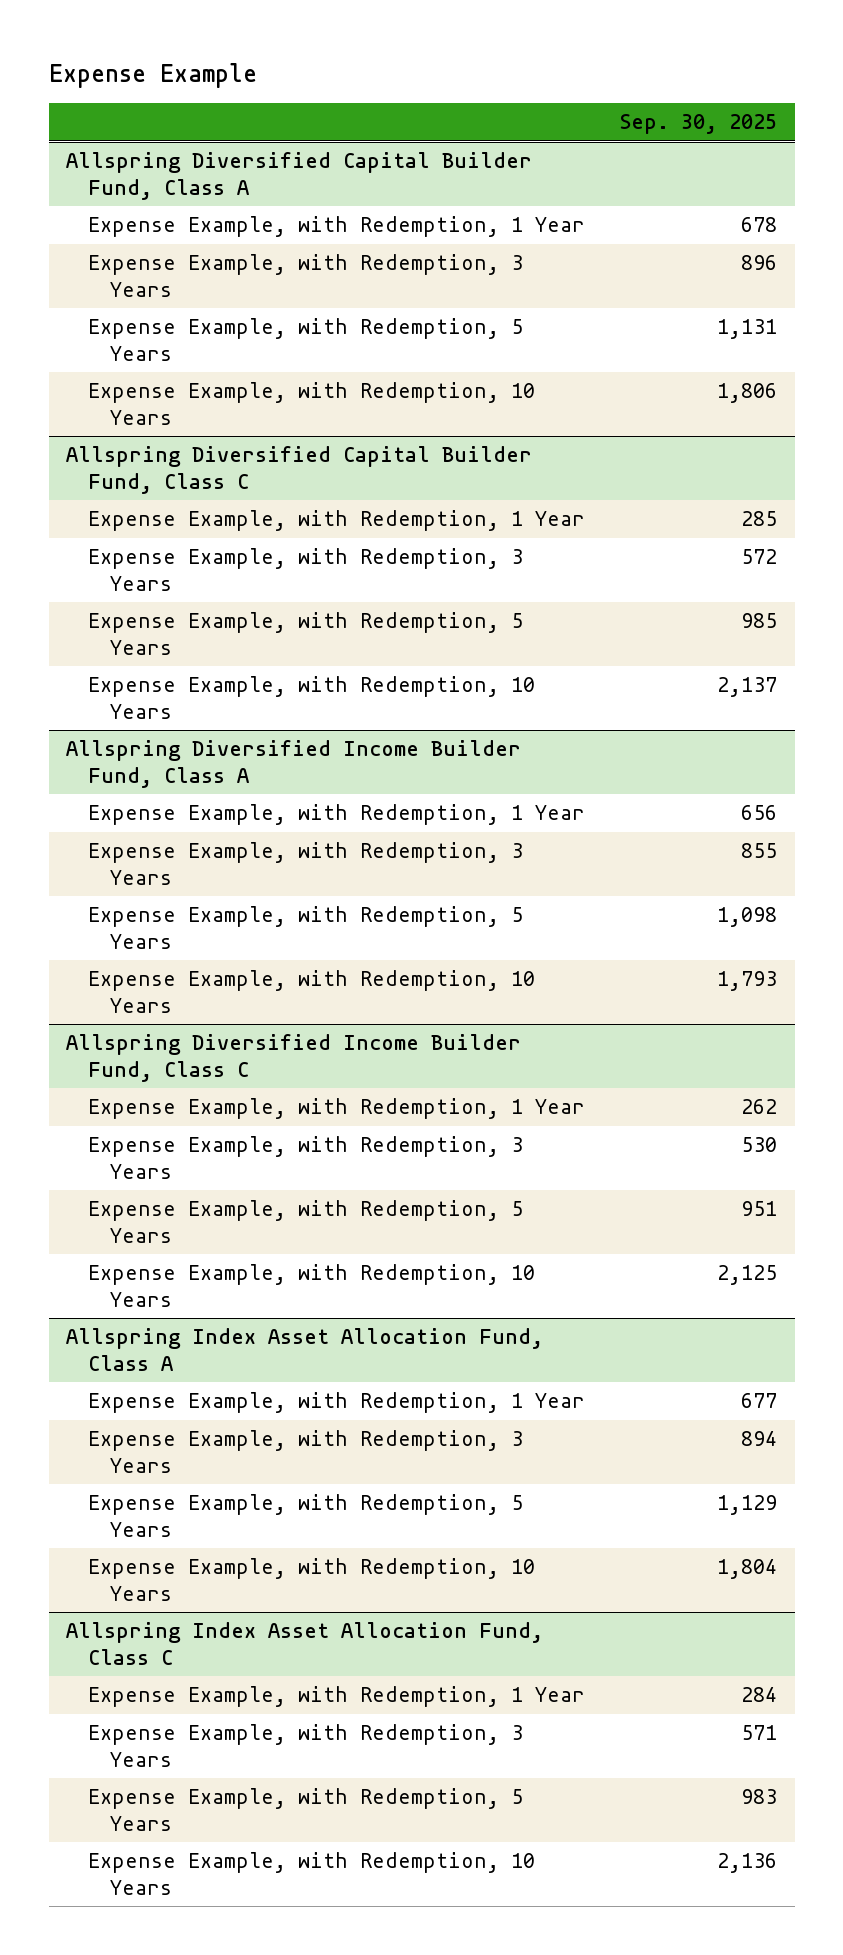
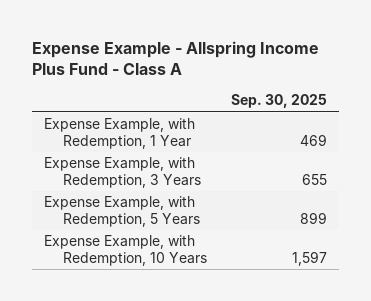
[48,62,257,88] Expense Example -> [32,40,320,75] Expense Example - Allspring Income Plus Fund - Class A
[65,152,532,200] Allspring Diversified Capital Builder Fund, Class A -> none
[65,446,532,494] Allspring Diversified Capital Builder Fund, Class C -> none
[87,510,585,532] Expense Example, with Redemption, 1 Year -> none
[87,548,523,591] Expense Example, with Redemption, 3 Years -> none
[87,612,523,655] Expense Example, with Redemption, 5 Years -> none
[87,676,535,719] Expense Example, with Redemption, 10 Years -> none
[65,740,521,788] Allspring Diversified Income Builder Fund, Class A -> none
[87,804,585,826] Expense Example, with Redemption, 1 Year -> none
[87,842,523,885] Expense Example, with Redemption, 3 Years -> none
[87,906,523,949] Expense Example, with Redemption, 5 Years -> none
[87,970,535,1013] Expense Example, with Redemption, 10 Years -> none
[65,1034,521,1082] Allspring Diversified Income Builder Fund, Class C -> none
[87,1098,585,1120] Expense Example, with Redemption, 1 Year -> none
[87,1136,523,1179] Expense Example, with Redemption, 3 Years -> none
[87,1200,523,1243] Expense Example, with Redemption, 5 Years -> none
[87,1264,535,1307] Expense Example, with Redemption, 10 Years -> none
[65,1328,543,1371] Allspring Index Asset Allocation Fund, Class A -> none
[87,1392,585,1414] Expense Example, with Redemption, 1 Year -> none
[87,1430,523,1473] Expense Example, with Redemption, 3 Years -> none
[87,1494,523,1537] Expense Example, with Redemption, 5 Years -> none
[87,1558,535,1601] Expense Example, with Redemption, 10 Years -> none
[65,1622,543,1665] Allspring Index Asset Allocation Fund, Class C -> none
[87,1686,585,1708] Expense Example, with Redemption, 1 Year -> none
[87,1724,523,1767] Expense Example, with Redemption, 3 Years -> none
[87,1788,523,1831] Expense Example, with Redemption, 5 Years -> none
[87,1852,535,1895] Expense Example, with Redemption, 10 Years -> none
[741,217,778,233] 678 -> [299,133,327,146] 469
[741,255,778,271] 896 -> [301,173,327,185] 655
[717,319,778,340] 1,131 -> [299,211,327,224] 899
[717,383,778,404] 1,806 -> [291,250,327,266] 1,597

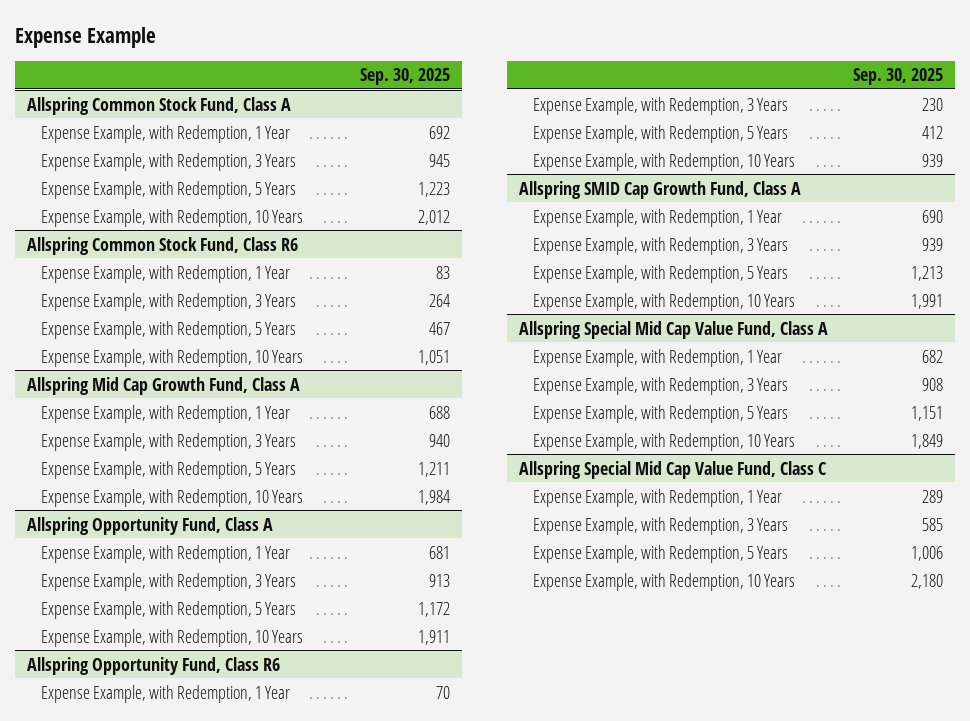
[32,40,320,75] Expense Example - Allspring Income Plus Fund - Class A -> [14,26,156,48] Expense Example
none -> [26,96,291,115] Allspring Common Stock Fund, Class A
[299,133,327,146] 469 -> [429,125,451,139] 692
[301,173,327,185] 655 -> [429,153,451,167] 945
[299,211,327,224] 899 -> [418,181,451,197] 1,223
[291,250,327,266] 1,597 -> [418,209,451,225] 2,012
none -> [26,236,298,255] Allspring Common Stock Fund, Class R6
none -> [40,264,290,283] Expense Example, with Redemption, 1 Year
none -> [40,292,296,311] Expense Example, with Redemption, 3 Years
none -> [40,320,296,339] Expense Example, with Redemption, 5 Years
none -> [40,348,303,367] Expense Example, with Redemption, 10 Years
none -> [26,376,300,395] Allspring Mid Cap Growth Fund, Class A
none -> [40,404,290,423] Expense Example, with Redemption, 1 Year
none -> [40,432,296,451] Expense Example, with Redemption, 3 Years
none -> [40,460,296,479] Expense Example, with Redemption, 5 Years
none -> [40,488,303,507] Expense Example, with Redemption, 10 Years
none -> [26,516,273,535] Allspring Opportunity Fund, Class A
none -> [40,544,290,563] Expense Example, with Redemption, 1 Year
none -> [40,572,296,591] Expense Example, with Redemption, 3 Years
none -> [40,600,296,619] Expense Example, with Redemption, 5 Years
none -> [40,628,303,647] Expense Example, with Redemption, 10 Years
none -> [26,656,280,675] Allspring Opportunity Fund, Class R6
none -> [40,684,290,703] Expense Example, with Redemption, 1 Year
none -> [533,96,789,115] Expense Example, with Redemption, 3 Years
none -> [533,124,789,143] Expense Example, with Redemption, 5 Years
none -> [533,152,796,171] Expense Example, with Redemption, 10 Years
none -> [519,180,802,199] Allspring SMID Cap Growth Fund, Class A
none -> [533,208,783,227] Expense Example, with Redemption, 1 Year
none -> [533,236,789,255] Expense Example, with Redemption, 3 Years
none -> [533,264,789,283] Expense Example, with Redemption, 5 Years
none -> [533,292,796,311] Expense Example, with Redemption, 10 Years
none -> [519,320,829,339] Allspring Special Mid Cap Value Fund, Class A
none -> [533,348,783,367] Expense Example, with Redemption, 1 Year
none -> [533,376,789,395] Expense Example, with Redemption, 3 Years
none -> [533,404,789,423] Expense Example, with Redemption, 5 Years
none -> [533,432,796,451] Expense Example, with Redemption, 10 Years
none -> [519,460,827,479] Allspring Special Mid Cap Value Fund, Class C
none -> [533,488,783,507] Expense Example, with Redemption, 1 Year
none -> [533,516,789,535] Expense Example, with Redemption, 3 Years
none -> [533,544,789,563] Expense Example, with Redemption, 5 Years
none -> [533,572,796,591] Expense Example, with Redemption, 10 Years

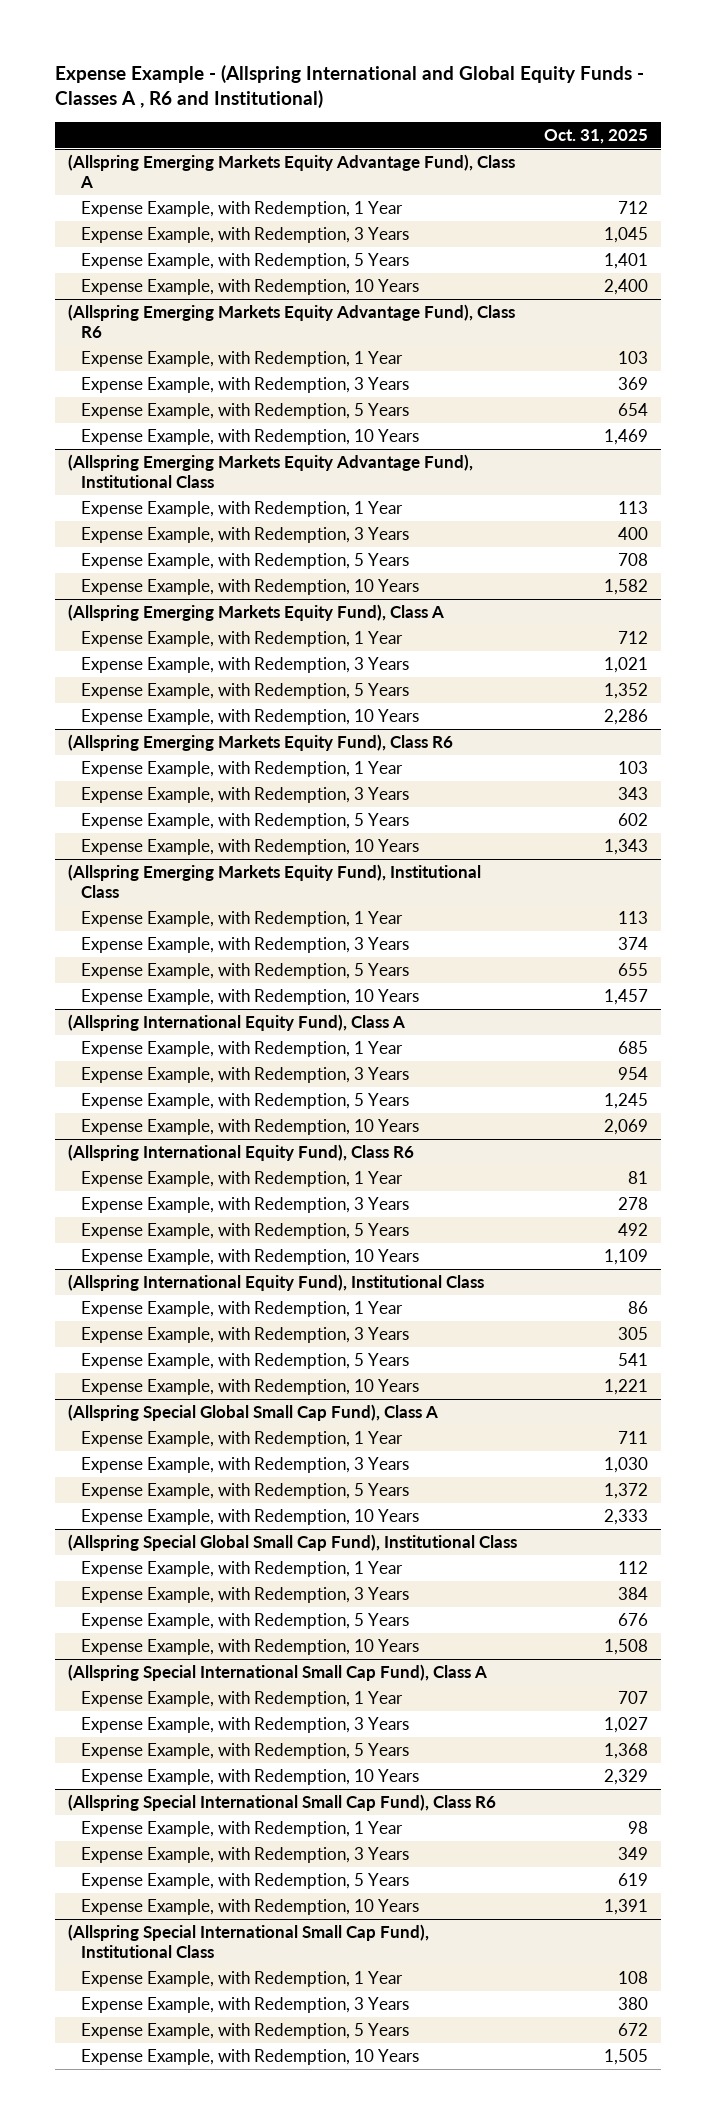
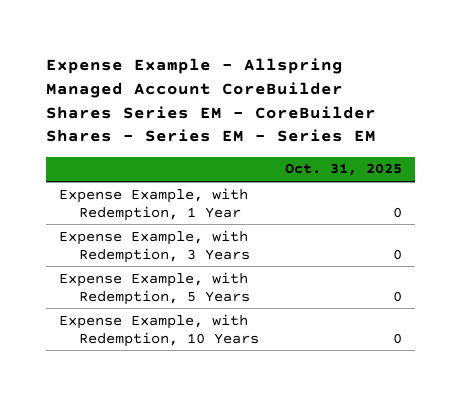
[54,65,644,109] Expense Example - (Allspring International and Global Equity Funds - Classes A , R6 and Institutional) -> [46,58,377,143] Expense Example - Allspring Managed Account CoreBuilder Shares Series EM - CoreBuilder Shares - Series EM - Series EM
[68,153,516,188] (Allspring Emerging Markets Equity Advantage Fund), Class A -> none
[68,303,516,338] (Allspring Emerging Markets Equity Advantage Fund), Class R6 -> none
[81,350,404,367] Expense Example, with Redemption, 1 Year -> none
[81,376,410,393] Expense Example, with Redemption, 3 Years -> none
[81,402,410,419] Expense Example, with Redemption, 5 Years -> none
[81,428,420,445] Expense Example, with Redemption, 10 Years -> none
[68,453,474,488] (Allspring Emerging Markets Equity Advantage Fund), Institutional Class -> none
[81,500,404,517] Expense Example, with Redemption, 1 Year -> none
[81,526,410,543] Expense Example, with Redemption, 3 Years -> none
[81,552,410,569] Expense Example, with Redemption, 5 Years -> none
[81,578,420,595] Expense Example, with Redemption, 10 Years -> none
[68,603,445,621] (Allspring Emerging Markets Equity Fund), Class A -> none
[81,630,404,647] Expense Example, with Redemption, 1 Year -> none
[81,656,410,673] Expense Example, with Redemption, 3 Years -> none
[81,682,410,699] Expense Example, with Redemption, 5 Years -> none
[81,708,420,725] Expense Example, with Redemption, 10 Years -> none
[68,733,454,751] (Allspring Emerging Markets Equity Fund), Class R6 -> none
[81,760,404,777] Expense Example, with Redemption, 1 Year -> none
[81,786,410,803] Expense Example, with Redemption, 3 Years -> none
[81,812,410,829] Expense Example, with Redemption, 5 Years -> none
[81,838,420,855] Expense Example, with Redemption, 10 Years -> none
[68,863,482,898] (Allspring Emerging Markets Equity Fund), Institutional Class -> none
[81,910,404,927] Expense Example, with Redemption, 1 Year -> none
[81,936,410,953] Expense Example, with Redemption, 3 Years -> none
[81,962,410,979] Expense Example, with Redemption, 5 Years -> none
[81,988,420,1005] Expense Example, with Redemption, 10 Years -> none
[68,1013,406,1031] (Allspring International Equity Fund), Class A -> none
[81,1040,404,1057] Expense Example, with Redemption, 1 Year -> none
[81,1066,410,1083] Expense Example, with Redemption, 3 Years -> none
[81,1092,410,1109] Expense Example, with Redemption, 5 Years -> none
[81,1118,420,1135] Expense Example, with Redemption, 10 Years -> none
[68,1143,415,1161] (Allspring International Equity Fund), Class R6 -> none
[81,1170,404,1187] Expense Example, with Redemption, 1 Year -> none
[81,1196,410,1213] Expense Example, with Redemption, 3 Years -> none
[81,1222,410,1239] Expense Example, with Redemption, 5 Years -> none
[81,1248,420,1265] Expense Example, with Redemption, 10 Years -> none
[68,1273,485,1291] (Allspring International Equity Fund), Institutional Class -> none
[81,1300,404,1317] Expense Example, with Redemption, 1 Year -> none
[81,1326,410,1343] Expense Example, with Redemption, 3 Years -> none
[81,1352,410,1369] Expense Example, with Redemption, 5 Years -> none
[81,1378,420,1395] Expense Example, with Redemption, 10 Years -> none
[68,1403,439,1421] (Allspring Special Global Small Cap Fund), Class A -> none
[81,1430,404,1447] Expense Example, with Redemption, 1 Year -> none
[81,1456,410,1473] Expense Example, with Redemption, 3 Years -> none
[81,1482,410,1499] Expense Example, with Redemption, 5 Years -> none
[81,1508,420,1525] Expense Example, with Redemption, 10 Years -> none
[68,1533,518,1551] (Allspring Special Global Small Cap Fund), Institutional Class -> none
[81,1560,404,1577] Expense Example, with Redemption, 1 Year -> none
[81,1586,410,1603] Expense Example, with Redemption, 3 Years -> none
[81,1612,410,1629] Expense Example, with Redemption, 5 Years -> none
[81,1638,420,1655] Expense Example, with Redemption, 10 Years -> none
[68,1663,488,1681] (Allspring Special International Small Cap Fund), Class A -> none
[81,1690,404,1707] Expense Example, with Redemption, 1 Year -> none
[81,1716,410,1733] Expense Example, with Redemption, 3 Years -> none
[81,1742,410,1759] Expense Example, with Redemption, 5 Years -> none
[81,1768,420,1785] Expense Example, with Redemption, 10 Years -> none
[68,1793,497,1811] (Allspring Special International Small Cap Fund), Class R6 -> none
[81,1820,404,1837] Expense Example, with Redemption, 1 Year -> none
[81,1846,410,1863] Expense Example, with Redemption, 3 Years -> none
[81,1872,410,1889] Expense Example, with Redemption, 5 Years -> none
[81,1898,420,1915] Expense Example, with Redemption, 10 Years -> none
[68,1923,430,1958] (Allspring Special International Small Cap Fund), Institutional Class -> none
[81,1970,404,1987] Expense Example, with Redemption, 1 Year -> none
[81,1996,410,2013] Expense Example, with Redemption, 3 Years -> none
[81,2022,410,2039] Expense Example, with Redemption, 5 Years -> none
[81,2048,420,2065] Expense Example, with Redemption, 10 Years -> none
[617,200,648,214] 712 -> [392,206,402,218] 0
[603,226,648,243] 1,045 -> [392,248,402,260] 0
[603,252,648,269] 1,401 -> [392,290,402,302] 0
[603,278,648,295] 2,400 -> [392,332,402,344] 0

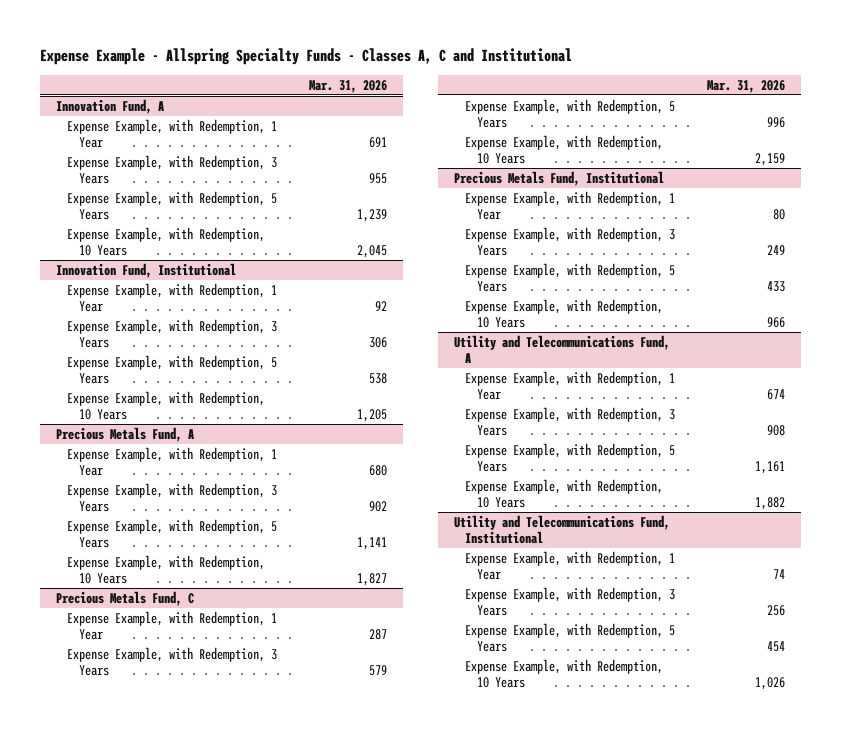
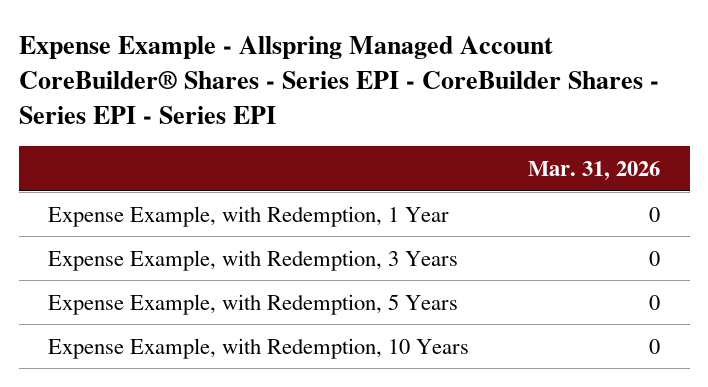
[39,48,572,66] Expense Example - Allspring Specialty Funds - Classes A, C and Institutional -> [18,35,659,124] Expense Example - Allspring Managed Account CoreBuilder® Shares - Series EPI - CoreBuilder Shares - Series EPI - Series EPI
[55,98,164,114] Innovation Fund, A -> none
[55,262,236,278] Innovation Fund, Institutional -> none
[67,282,278,312] Expense Example, with Redemption, 1 Year -> none
[67,318,278,348] Expense Example, with Redemption, 3 Years -> none
[67,354,278,384] Expense Example, with Redemption, 5 Years -> none
[67,390,266,420] Expense Example, with Redemption, 10 Years -> none
[55,426,194,442] Precious Metals Fund, A -> none
[67,446,278,476] Expense Example, with Redemption, 1 Year -> none
[67,482,278,512] Expense Example, with Redemption, 3 Years -> none
[67,518,278,548] Expense Example, with Redemption, 5 Years -> none
[67,554,266,584] Expense Example, with Redemption, 10 Years -> none
[55,590,194,606] Precious Metals Fund, C -> none
[67,610,278,640] Expense Example, with Redemption, 1 Year -> none
[67,646,278,676] Expense Example, with Redemption, 3 Years -> none
[465,98,676,128] Expense Example, with Redemption, 5 Years -> none
[465,134,664,164] Expense Example, with Redemption, 10 Years -> none
[453,170,664,186] Precious Metals Fund, Institutional -> none
[465,190,676,220] Expense Example, with Redemption, 1 Year -> none
[465,226,676,256] Expense Example, with Redemption, 3 Years -> none
[465,262,676,292] Expense Example, with Redemption, 5 Years -> none
[465,298,664,328] Expense Example, with Redemption, 10 Years -> none
[453,334,670,363] Utility and Telecommunications Fund, A -> none
[465,370,676,400] Expense Example, with Redemption, 1 Year -> none
[465,406,676,436] Expense Example, with Redemption, 3 Years -> none
[465,442,676,472] Expense Example, with Redemption, 5 Years -> none
[465,478,664,508] Expense Example, with Redemption, 10 Years -> none
[453,514,670,544] Utility and Telecommunications Fund, Institutional -> none
[465,550,676,580] Expense Example, with Redemption, 1 Year -> none
[465,586,676,616] Expense Example, with Redemption, 3 Years -> none
[465,622,676,652] Expense Example, with Redemption, 5 Years -> none
[465,658,664,688] Expense Example, with Redemption, 10 Years -> none
[369,136,388,148] 691 -> [649,206,661,222] 0
[369,172,388,184] 955 -> [649,250,661,266] 0
[357,208,388,222] 1,239 -> [649,294,661,310] 0
[357,244,388,258] 2,045 -> [649,338,661,354] 0

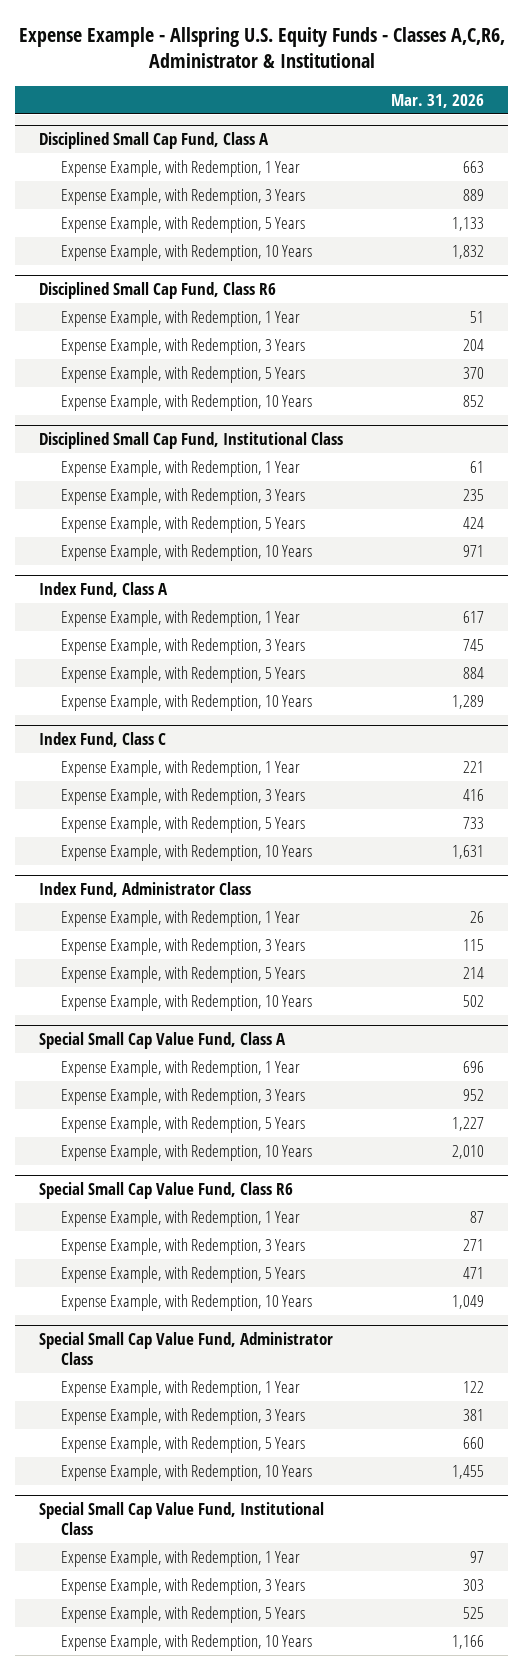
[18,35,659,124] Expense Example - Allspring Managed Account CoreBuilder® Shares - Series EPI - CoreBuilder Shares - Series EPI - Series EPI -> [18,26,505,69] Expense Example - Allspring U.S. Equity Funds - Classes A,C,R6, Administrator & Institutional
none -> [38,132,269,150] Disciplined Small Cap Fund, Class A
[649,206,661,222] 0 -> [463,161,485,174] 663
[649,250,661,266] 0 -> [463,189,485,202] 889
[649,294,661,310] 0 -> [452,217,485,232] 1,133
[649,338,661,354] 0 -> [452,245,485,260] 1,832
none -> [38,282,276,300] Disciplined Small Cap Fund, Class R6
none -> [60,310,300,328] Expense Example, with Redemption, 1 Year
none -> [60,338,305,356] Expense Example, with Redemption, 3 Years
none -> [60,366,305,384] Expense Example, with Redemption, 5 Years
none -> [60,394,312,412] Expense Example, with Redemption, 10 Years
none -> [38,432,343,450] Disciplined Small Cap Fund, Institutional Class
none -> [60,460,300,478] Expense Example, with Redemption, 1 Year
none -> [60,488,305,506] Expense Example, with Redemption, 3 Years
none -> [60,516,305,534] Expense Example, with Redemption, 5 Years
none -> [60,544,312,562] Expense Example, with Redemption, 10 Years
none -> [38,582,168,598] Index Fund, Class A
none -> [60,610,300,628] Expense Example, with Redemption, 1 Year
none -> [60,638,305,656] Expense Example, with Redemption, 3 Years
none -> [60,666,305,684] Expense Example, with Redemption, 5 Years
none -> [60,694,312,712] Expense Example, with Redemption, 10 Years
none -> [38,732,166,748] Index Fund, Class C
none -> [60,760,300,778] Expense Example, with Redemption, 1 Year
none -> [60,788,305,806] Expense Example, with Redemption, 3 Years
none -> [60,816,305,834] Expense Example, with Redemption, 5 Years
none -> [60,844,312,862] Expense Example, with Redemption, 10 Years
none -> [38,882,251,898] Index Fund, Administrator Class
none -> [60,910,300,928] Expense Example, with Redemption, 1 Year
none -> [60,938,305,956] Expense Example, with Redemption, 3 Years
none -> [60,966,305,984] Expense Example, with Redemption, 5 Years
none -> [60,994,312,1012] Expense Example, with Redemption, 10 Years
none -> [38,1032,286,1050] Special Small Cap Value Fund, Class A
none -> [60,1060,300,1078] Expense Example, with Redemption, 1 Year
none -> [60,1088,305,1106] Expense Example, with Redemption, 3 Years
none -> [60,1116,305,1134] Expense Example, with Redemption, 5 Years
none -> [60,1144,312,1162] Expense Example, with Redemption, 10 Years
none -> [38,1182,293,1200] Special Small Cap Value Fund, Class R6
none -> [60,1210,300,1228] Expense Example, with Redemption, 1 Year
none -> [60,1238,305,1256] Expense Example, with Redemption, 3 Years
none -> [60,1266,305,1284] Expense Example, with Redemption, 5 Years
none -> [60,1294,312,1312] Expense Example, with Redemption, 10 Years
none -> [38,1332,333,1366] Special Small Cap Value Fund, Administrator Class
none -> [60,1380,300,1398] Expense Example, with Redemption, 1 Year
none -> [60,1408,305,1426] Expense Example, with Redemption, 3 Years
none -> [60,1436,305,1454] Expense Example, with Redemption, 5 Years
none -> [60,1464,312,1482] Expense Example, with Redemption, 10 Years
none -> [38,1502,324,1536] Special Small Cap Value Fund, Institutional Class
none -> [60,1550,300,1568] Expense Example, with Redemption, 1 Year
none -> [60,1578,305,1596] Expense Example, with Redemption, 3 Years
none -> [60,1606,305,1624] Expense Example, with Redemption, 5 Years
none -> [60,1634,312,1652] Expense Example, with Redemption, 10 Years

